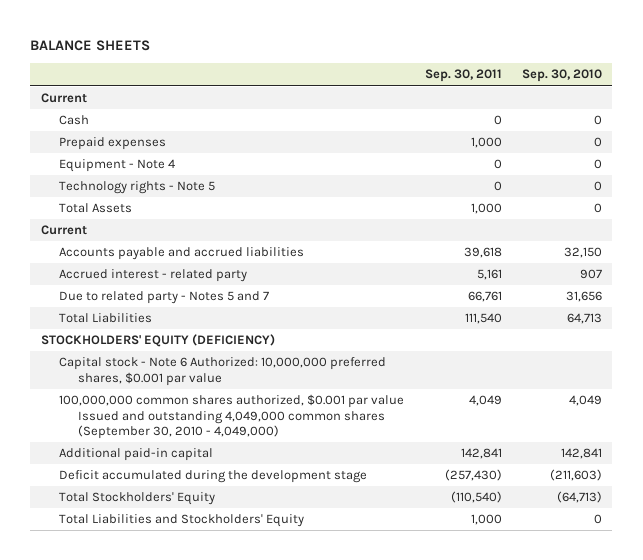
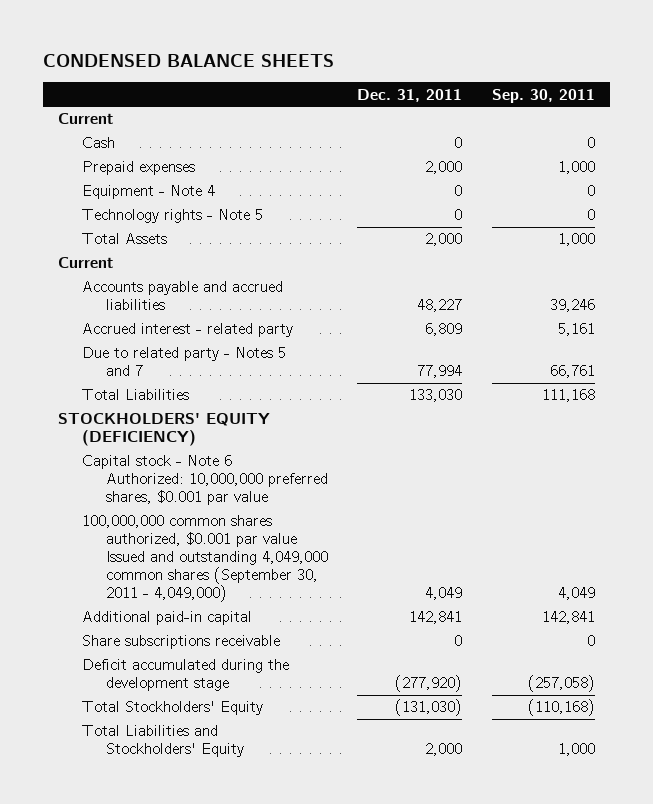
[30,40,151,52] BALANCE SHEETS -> [43,53,335,67] CONDENSED BALANCE SHEETS
[521,69,602,83] Sep. 30, 2010 -> none
none -> [357,88,463,102] Dec. 31, 2011
[463,247,502,259] 39,618 -> [550,299,596,313] 39,246
[464,313,502,325] 111,540 -> [542,389,596,403] 111,168
[59,394,405,440] 100,000,000 common shares authorized, $0.001 par value Issued and outstanding 4,049,000 common shares (September 30, 2010 - 4,049,000) -> [81,515,328,602] 100,000,000 common shares authorized, $0.001 par value Issued and outstanding 4,049,000 common shares (September 30, 2011 - 4,049,000)
none -> [81,635,280,650] Share subscriptions receivable
[444,469,502,482] (257,430) -> [528,675,596,693] (257,058)
[450,491,502,504] (110,540) -> [528,699,596,717] (110,168)

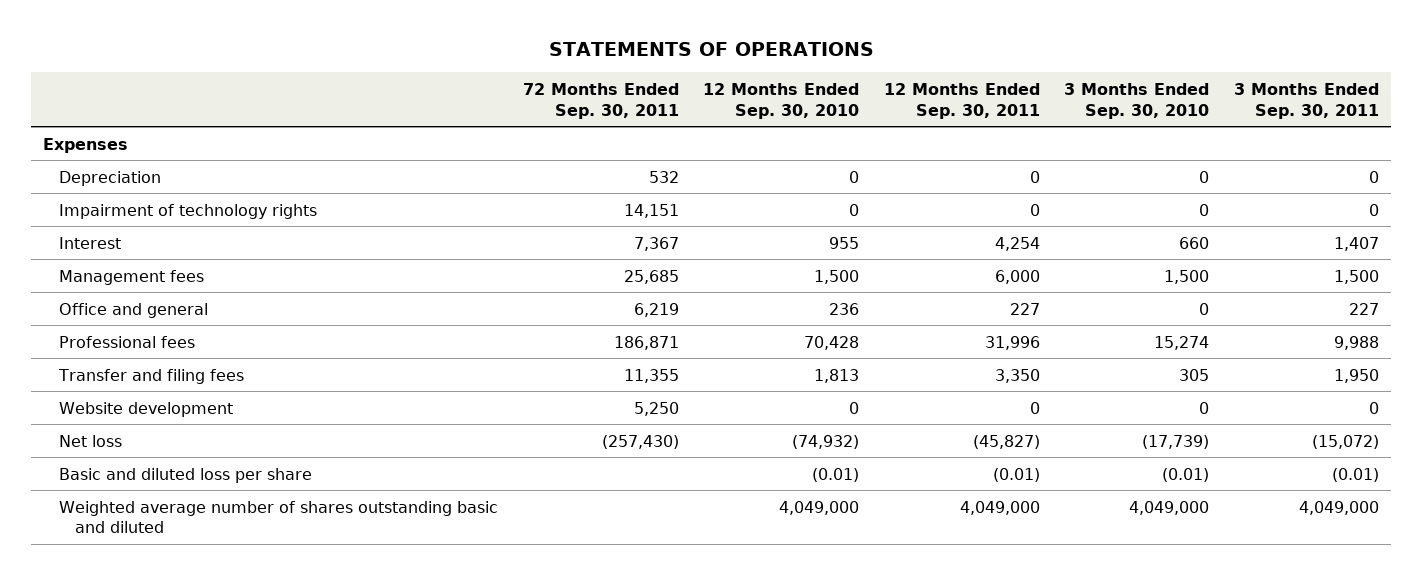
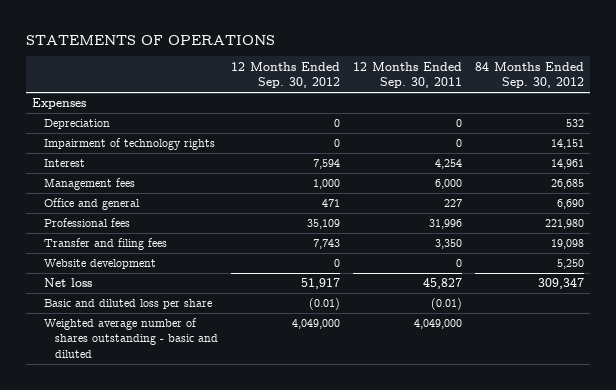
[522,83,679,119] 72 Months Ended Sep. 30, 2011 -> none
[703,83,860,119] 12 Months Ended Sep. 30, 2010 -> none
[1064,83,1210,119] 3 Months Ended Sep. 30, 2010 -> none
[1233,83,1379,119] 3 Months Ended Sep. 30, 2011 -> none
none -> [230,61,340,88] 12 Months Ended Sep. 30, 2012
none -> [474,61,584,88] 84 Months Ended Sep. 30, 2012
[972,434,1040,449] (45,827) -> [422,278,462,290] 45,827
[59,500,499,534] Weighted average number of shares outstanding basic and diluted -> [43,318,218,358] Weighted average number of shares outstanding - basic and diluted

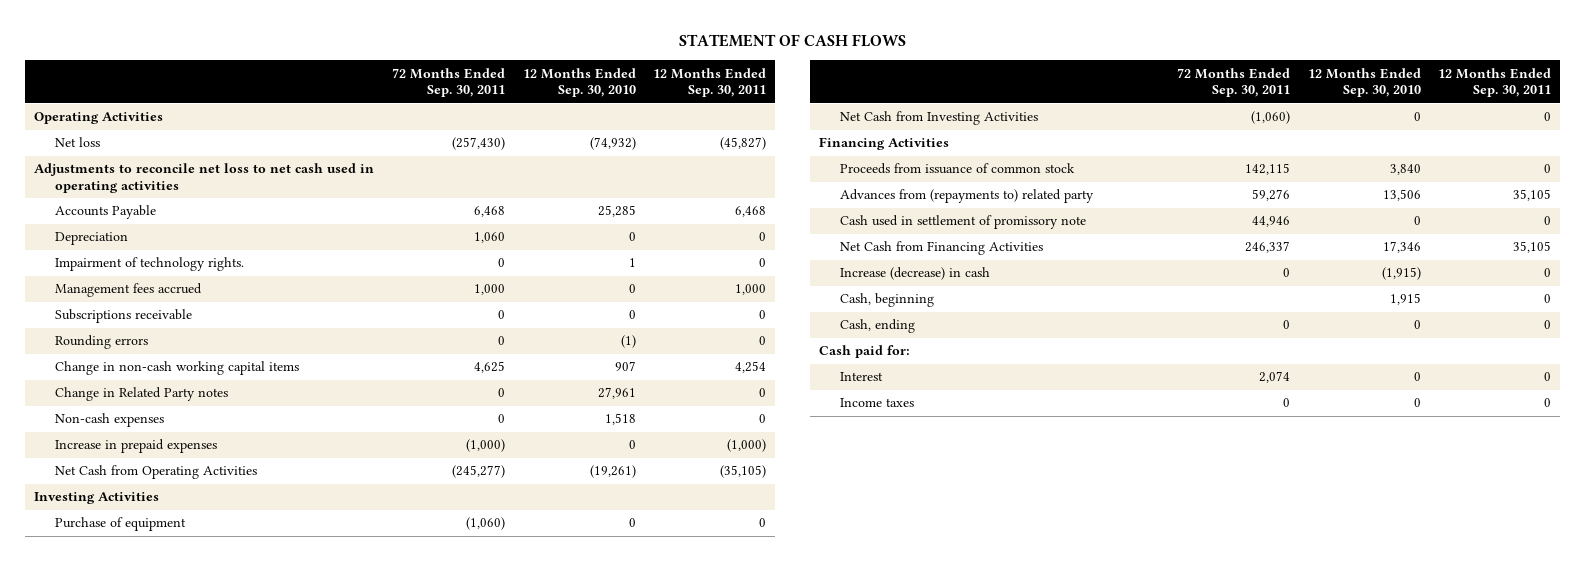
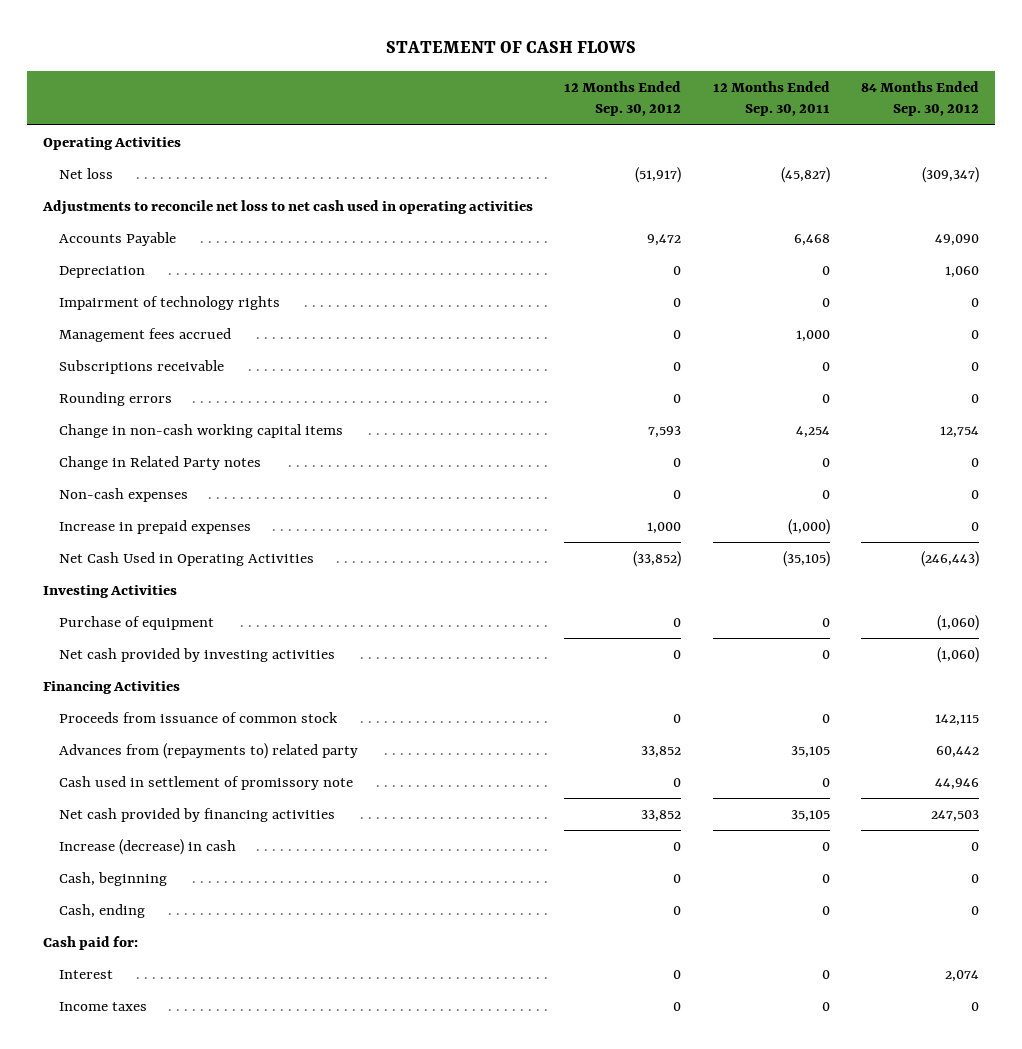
[391,67,505,98] 72 Months Ended Sep. 30, 2011 -> none
[522,67,636,98] 12 Months Ended Sep. 30, 2010 -> none
none -> [564,80,682,117] 12 Months Ended Sep. 30, 2012
none -> [861,80,980,117] 84 Months Ended Sep. 30, 2012
[55,257,245,272] Impairment of technology rights. -> [59,296,281,311] Impairment of technology rights
[55,465,258,480] Net Cash from Operating Activities -> [59,552,315,567] Net Cash Used in Operating Activities
[840,111,1039,126] Net Cash from Investing Activities -> [59,648,336,663] Net cash provided by investing activities
[840,241,1044,256] Net Cash from Financing Activities -> [59,808,336,823] Net cash provided by financing activities

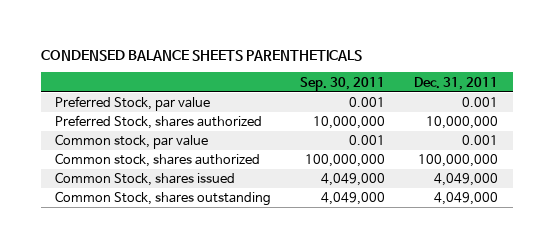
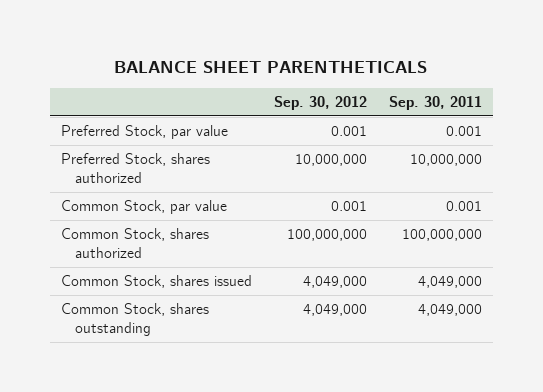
[40,50,362,62] CONDENSED BALANCE SHEETS PARENTHETICALS -> [114,60,428,73] BALANCE SHEET PARENTHETICALS
[414,76,499,90] Dec. 31, 2011 -> none
none -> [273,95,367,110] Sep. 30, 2012
[55,134,209,150] Common stock, par value -> [60,200,227,215] Common Stock, par value
[55,153,261,168] Common stock, shares authorized -> [60,228,209,259] Common Stock, shares authorized

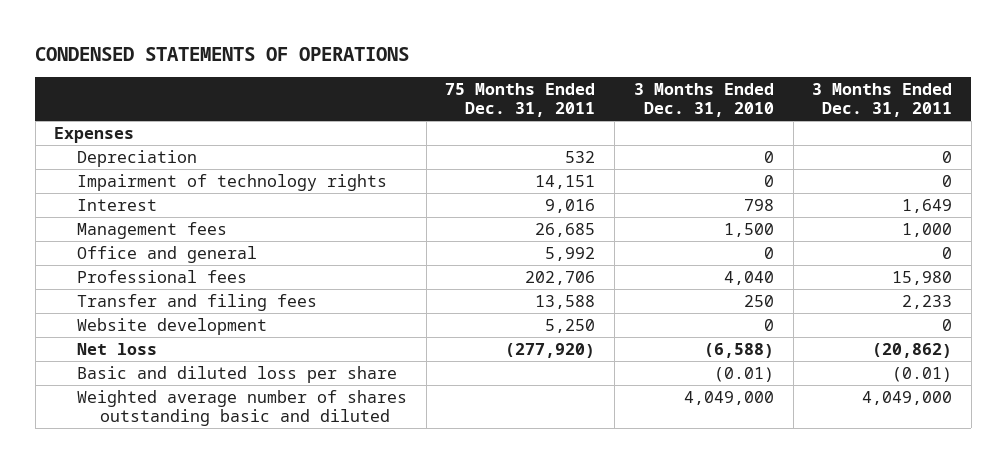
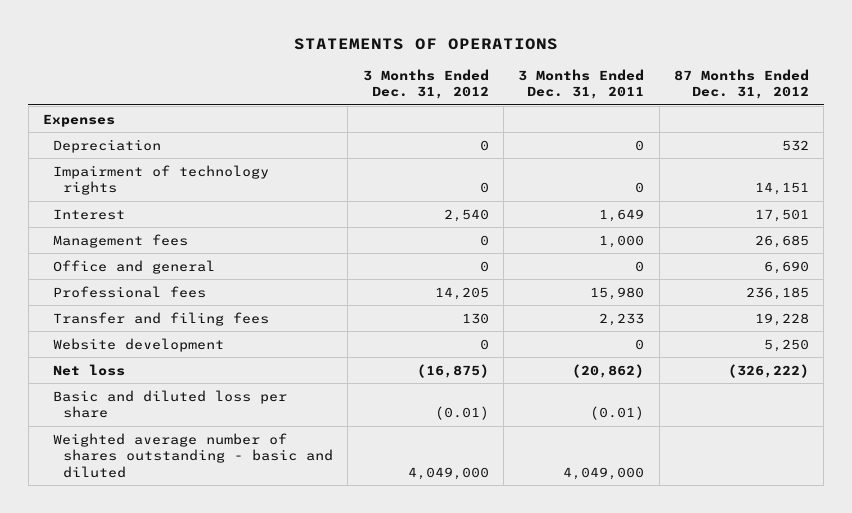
[35,46,410,61] CONDENSED STATEMENTS OF OPERATIONS -> [293,37,558,50] STATEMENTS OF OPERATIONS
[445,82,596,118] 75 Months Ended Dec. 31, 2011 -> none
[633,82,774,118] 3 Months Ended Dec. 31, 2010 -> none
none -> [362,68,489,100] 3 Months Ended Dec. 31, 2012
none -> [673,68,809,100] 87 Months Ended Dec. 31, 2012
[77,389,408,427] Weighted average number of shares outstanding basic and diluted -> [53,432,334,478] Weighted average number of shares outstanding - basic and diluted

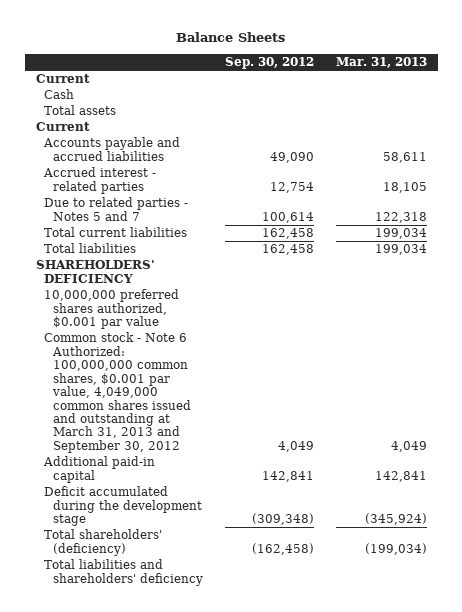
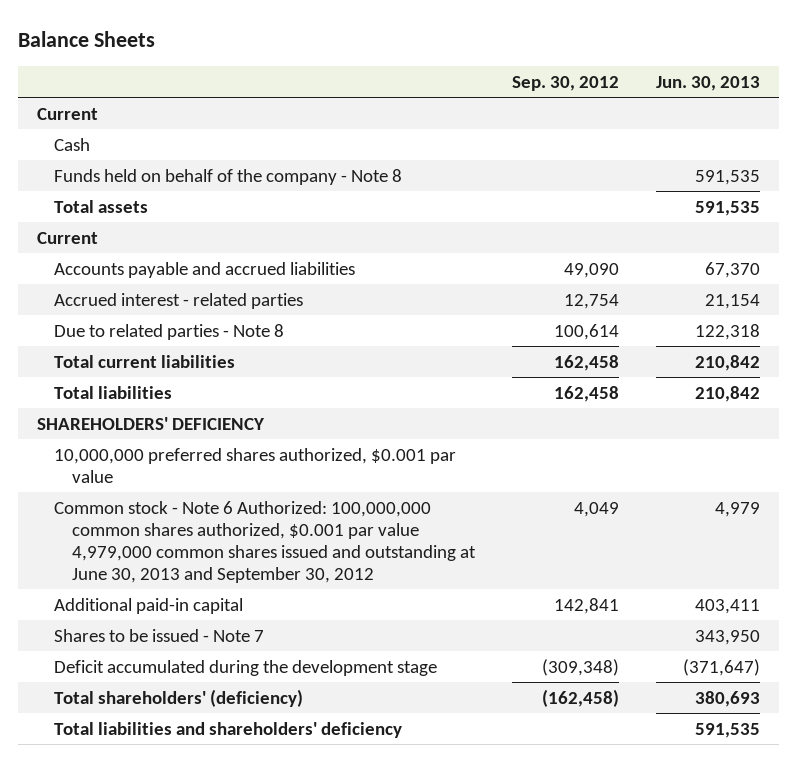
[335,56,427,68] Mar. 31, 2013 -> none
none -> [655,75,760,91] Jun. 30, 2013
none -> [54,168,403,185] Funds held on behalf of the company - Note 8
[44,197,189,221] Due to related parties - Notes 5 and 7 -> [54,323,285,340] Due to related parties - Note 8
[44,332,192,453] Common stock - Note 6 Authorized: 100,000,000 common shares, $0.001 par value, 4,049,000 common shares issued and outstanding at March 31, 2013 and September 30, 2012 -> [54,500,476,583] Common stock - Note 6 Authorized: 100,000,000 common shares authorized, $0.001 par value 4,979,000 common shares issued and outstanding at June 30, 2013 and September 30, 2012
none -> [54,628,265,642] Shares to be issued - Note 7

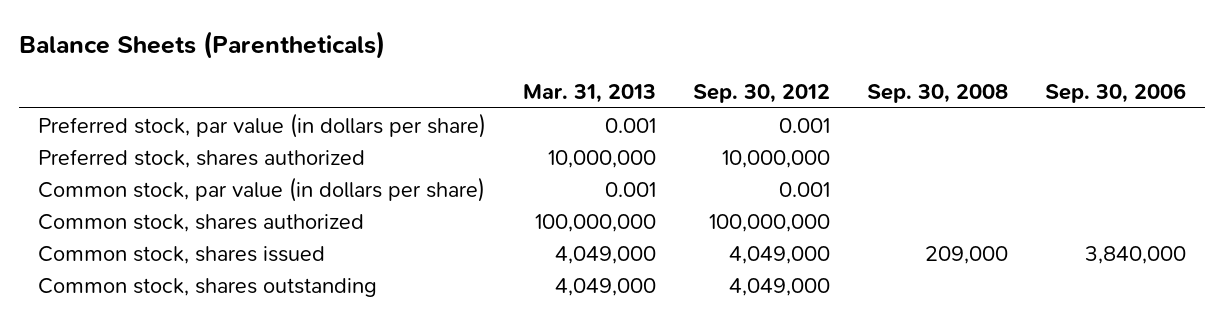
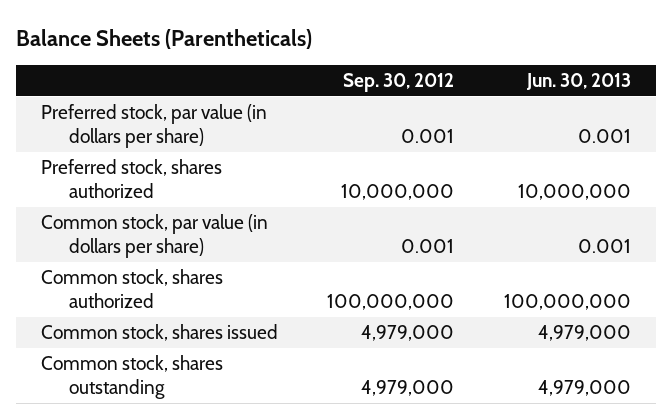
[522,83,656,103] Mar. 31, 2013 -> none
[867,83,1009,103] Sep. 30, 2008 -> none
[1045,82,1187,103] Sep. 30, 2006 -> none
none -> [526,73,632,91] Jun. 30, 2013
[729,245,831,264] 4,049,000 -> [361,325,455,342] 4,979,000
[729,277,831,296] 4,049,000 -> [361,379,455,396] 4,979,000

